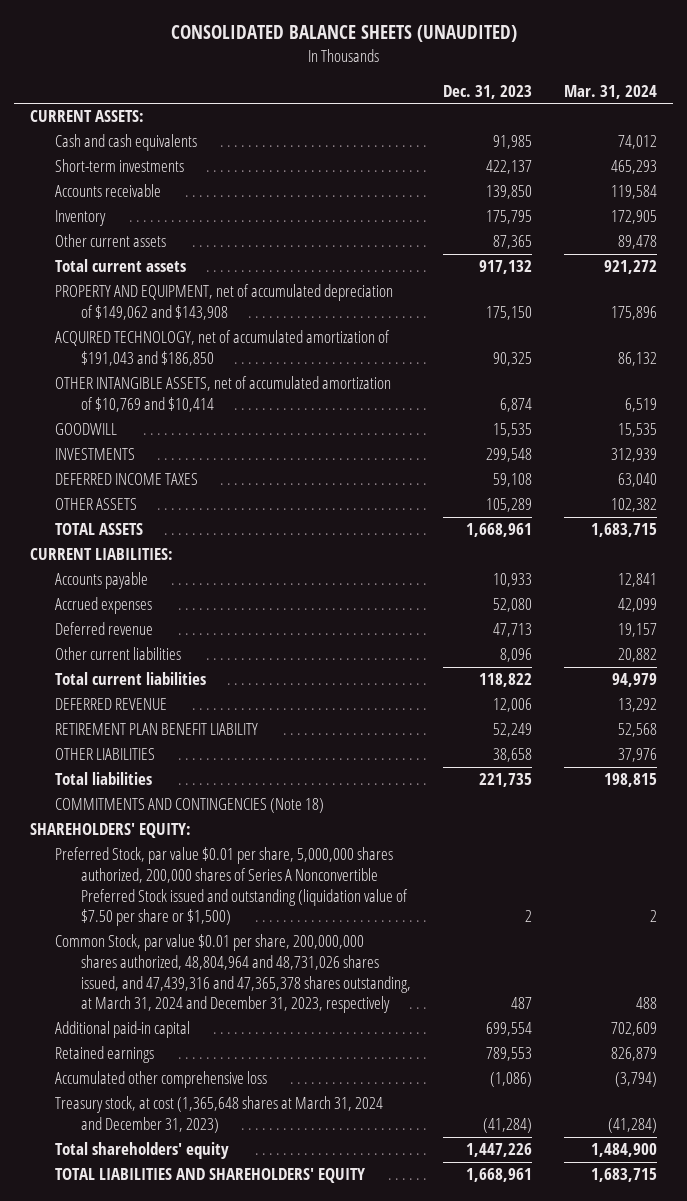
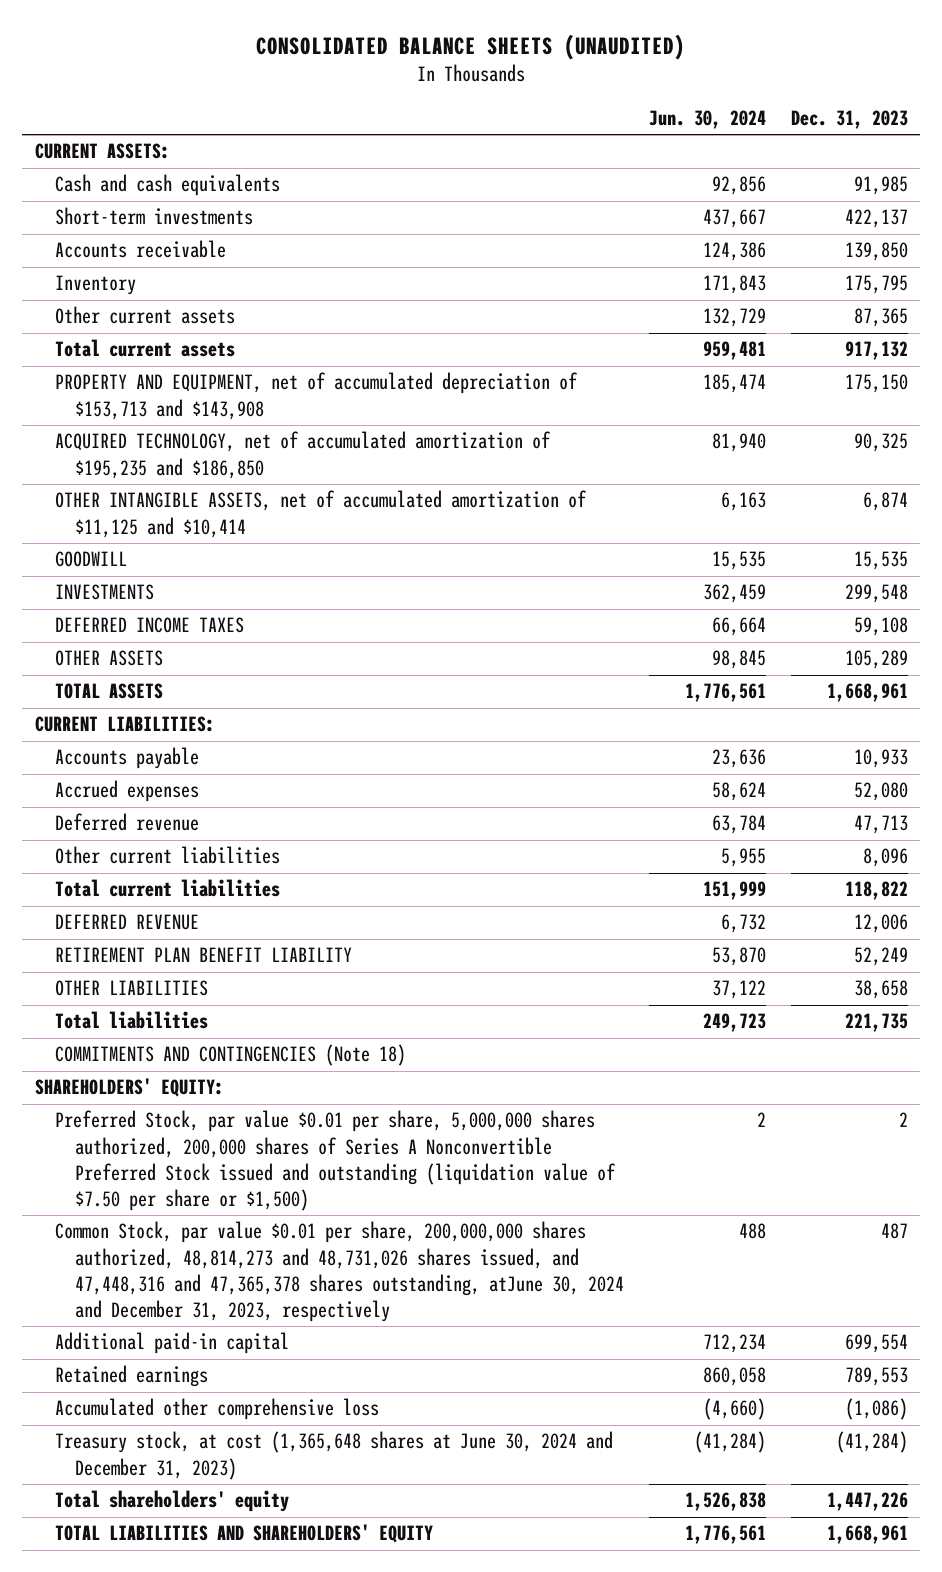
[564,84,658,99] Mar. 31, 2024 -> none
none -> [648,110,766,130] Jun. 30, 2024
[55,284,394,321] PROPERTY AND EQUIPMENT, net of accumulated depreciation of $149,062 and $143,908 -> [55,372,579,420] PROPERTY AND EQUIPMENT, net of accumulated depreciation of $153,713 and $143,908
[55,330,391,367] ACQUIRED TECHNOLOGY, net of accumulated amortization of $191,043 and $186,850 -> [55,431,552,479] ACQUIRED TECHNOLOGY, net of accumulated amortization of $195,235 and $186,850
[55,376,392,413] OTHER INTANGIBLE ASSETS, net of accumulated amortization of $10,769 and $10,414 -> [55,490,588,538] OTHER INTANGIBLE ASSETS, net of accumulated amortization of $11,125 and $10,414
[55,934,411,1014] Common Stock, par value $0.01 per share, 200,000,000 shares authorized, 48,804,964 and 48,731,026 shares issued, and 47,439,316 and 47,365,378 shares outstanding, at March 31, 2024 and December 31, 2023, respectively -> [55,1221,625,1323] Common Stock, par value $0.01 per share, 200,000,000 shares authorized, 48,814,273 and 48,731,026 shares issued, and 47,448,316 and 47,365,378 shares outstanding, atJune 30, 2024 and December 31, 2023, respectively
[55,1096,384,1134] Treasury stock, at cost (1,365,648 shares at March 31, 2024 and December 31, 2023) -> [55,1431,614,1480] Treasury stock, at cost (1,365,648 shares at June 30, 2024 and December 31, 2023)

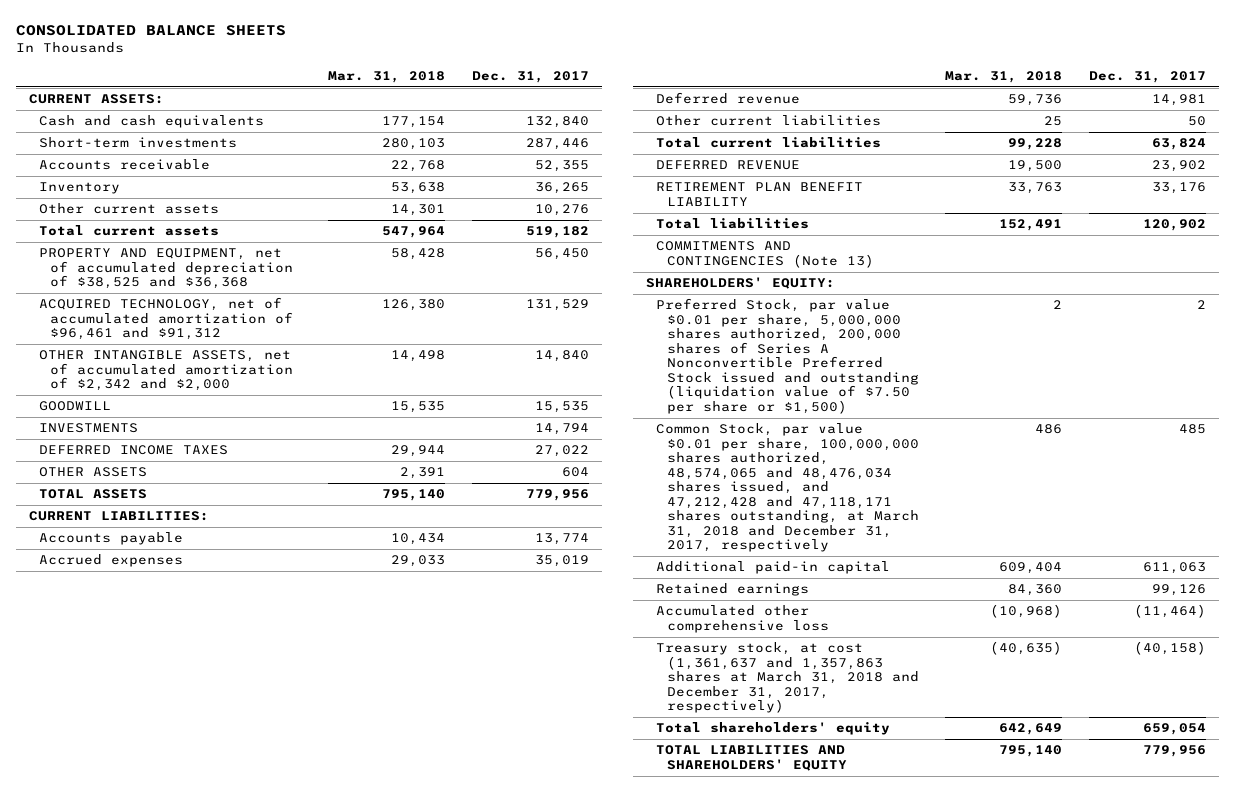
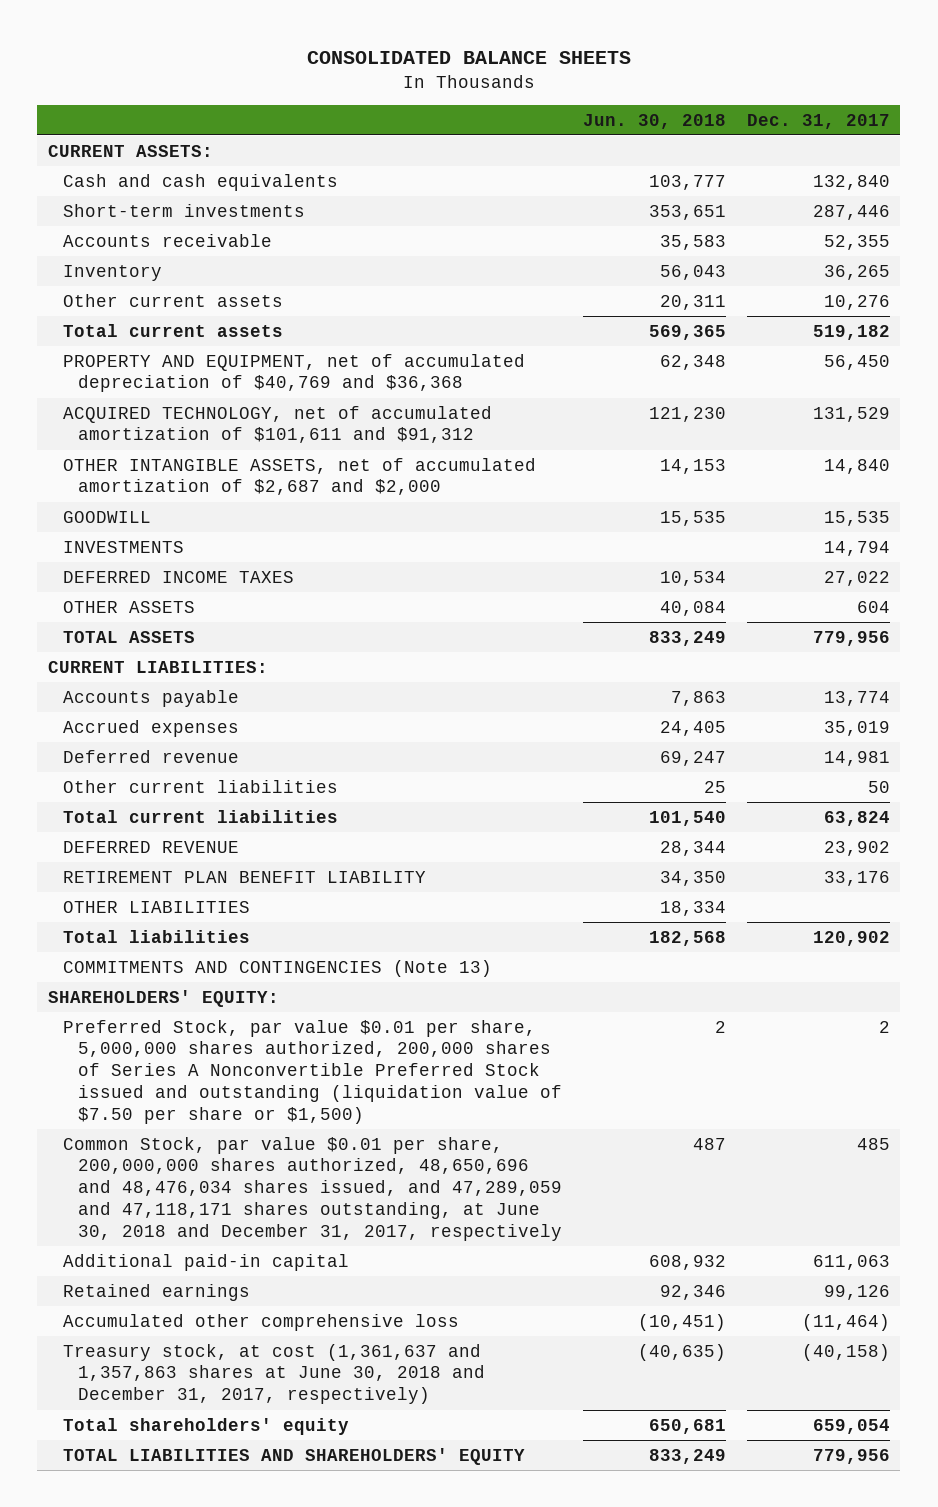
[328,70,446,83] Mar. 31, 2018 -> none
none -> [583,113,727,129] Jun. 30, 2018
[39,248,293,290] PROPERTY AND EQUIPMENT, net of accumulated depreciation of $38,525 and $36,368 -> [63,353,526,393] PROPERTY AND EQUIPMENT, net of accumulated depreciation of $40,769 and $36,368
[39,297,293,341] ACQUIRED TECHNOLOGY, net of accumulated amortization of $96,461 and $91,312 -> [63,405,493,444] ACQUIRED TECHNOLOGY, net of accumulated amortization of $101,611 and $91,312
[39,350,293,392] OTHER INTANGIBLE ASSETS, net of accumulated amortization of $2,342 and $2,000 -> [63,457,537,496] OTHER INTANGIBLE ASSETS, net of accumulated amortization of $2,687 and $2,000
none -> [63,900,251,913] OTHER LIABILITIES
[656,423,919,553] Common Stock, par value $0.01 per share, 100,000,000 shares authorized, 48,574,065 and 48,476,034 shares issued, and 47,212,428 and 47,118,171 shares outstanding, at March 31, 2018 and December 31, 2017, respectively -> [63,1136,563,1242] Common Stock, par value $0.01 per share, 200,000,000 shares authorized, 48,650,696 and 48,476,034 shares issued, and 47,289,059 and 47,118,171 shares outstanding, at June 30, 2018 and December 31, 2017, respectively
[656,642,919,714] Treasury stock, at cost (1,361,637 and 1,357,863 shares at March 31, 2018 and December 31, 2017, respectively) -> [63,1343,486,1405] Treasury stock, at cost (1,361,637 and 1,357,863 shares at June 30, 2018 and December 31, 2017, respectively)

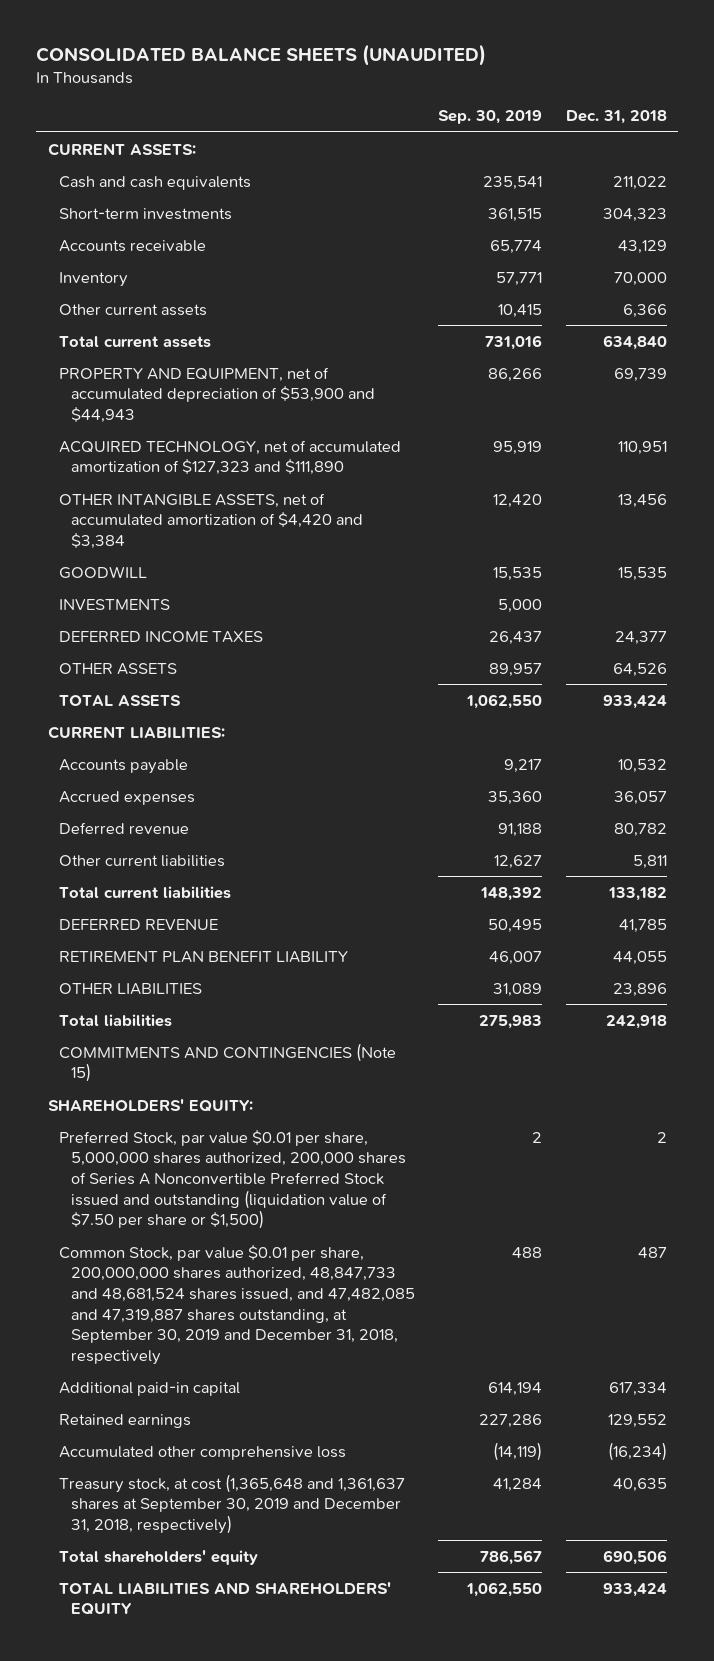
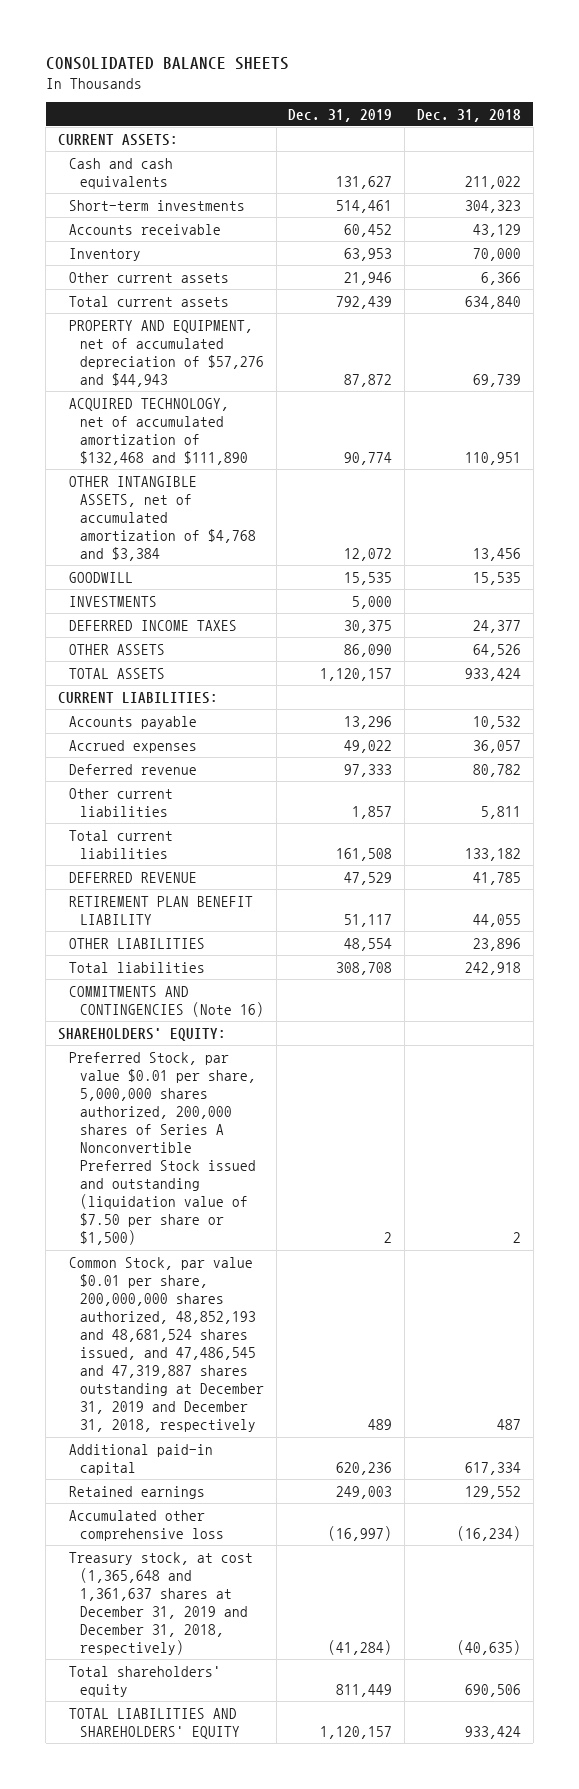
[36,44,487,67] CONSOLIDATED BALANCE SHEETS (UNAUDITED) -> [45,56,289,70] CONSOLIDATED BALANCE SHEETS
[438,110,543,125] Sep. 30, 2019 -> none
none -> [288,108,393,122] Dec. 31, 2019
[59,366,376,423] PROPERTY AND EQUIPMENT, net of accumulated depreciation of $53,900 and $44,943 -> [68,319,264,387] PROPERTY AND EQUIPMENT, net of accumulated depreciation of $57,276 and $44,943
[59,439,402,476] ACQUIRED TECHNOLOGY, net of accumulated amortization of $127,323 and $111,890 -> [68,397,248,465] ACQUIRED TECHNOLOGY, net of accumulated amortization of $132,468 and $111,890
[59,492,364,549] OTHER INTANGIBLE ASSETS, net of accumulated amortization of $4,420 and $3,384 -> [68,475,256,561] OTHER INTANGIBLE ASSETS, net of accumulated amortization of $4,768 and $3,384
[59,1042,397,1083] COMMITMENTS AND CONTINGENCIES (Note 15) -> [68,985,264,1017] COMMITMENTS AND CONTINGENCIES (Note 16)
[59,1244,416,1365] Common Stock, par value $0.01 per share, 200,000,000 shares authorized, 48,847,733 and 48,681,524 shares issued, and 47,482,085 and 47,319,887 shares outstanding, at September 30, 2019 and December 31, 2018, respectively -> [68,1256,264,1433] Common Stock, par value $0.01 per share, 200,000,000 shares authorized, 48,852,193 and 48,681,524 shares issued, and 47,486,545 and 47,319,887 shares outstanding at December 31, 2019 and December 31, 2018, respectively
[59,1473,406,1534] Treasury stock, at cost (1,365,648 and 1,361,637 shares at September 30, 2019 and December 31, 2018, respectively) -> [68,1551,253,1656] Treasury stock, at cost (1,365,648 and 1,361,637 shares at December 31, 2019 and December 31, 2018, respectively)
[612,1477,667,1492] 40,635 -> [456,1640,521,1656] (40,635)

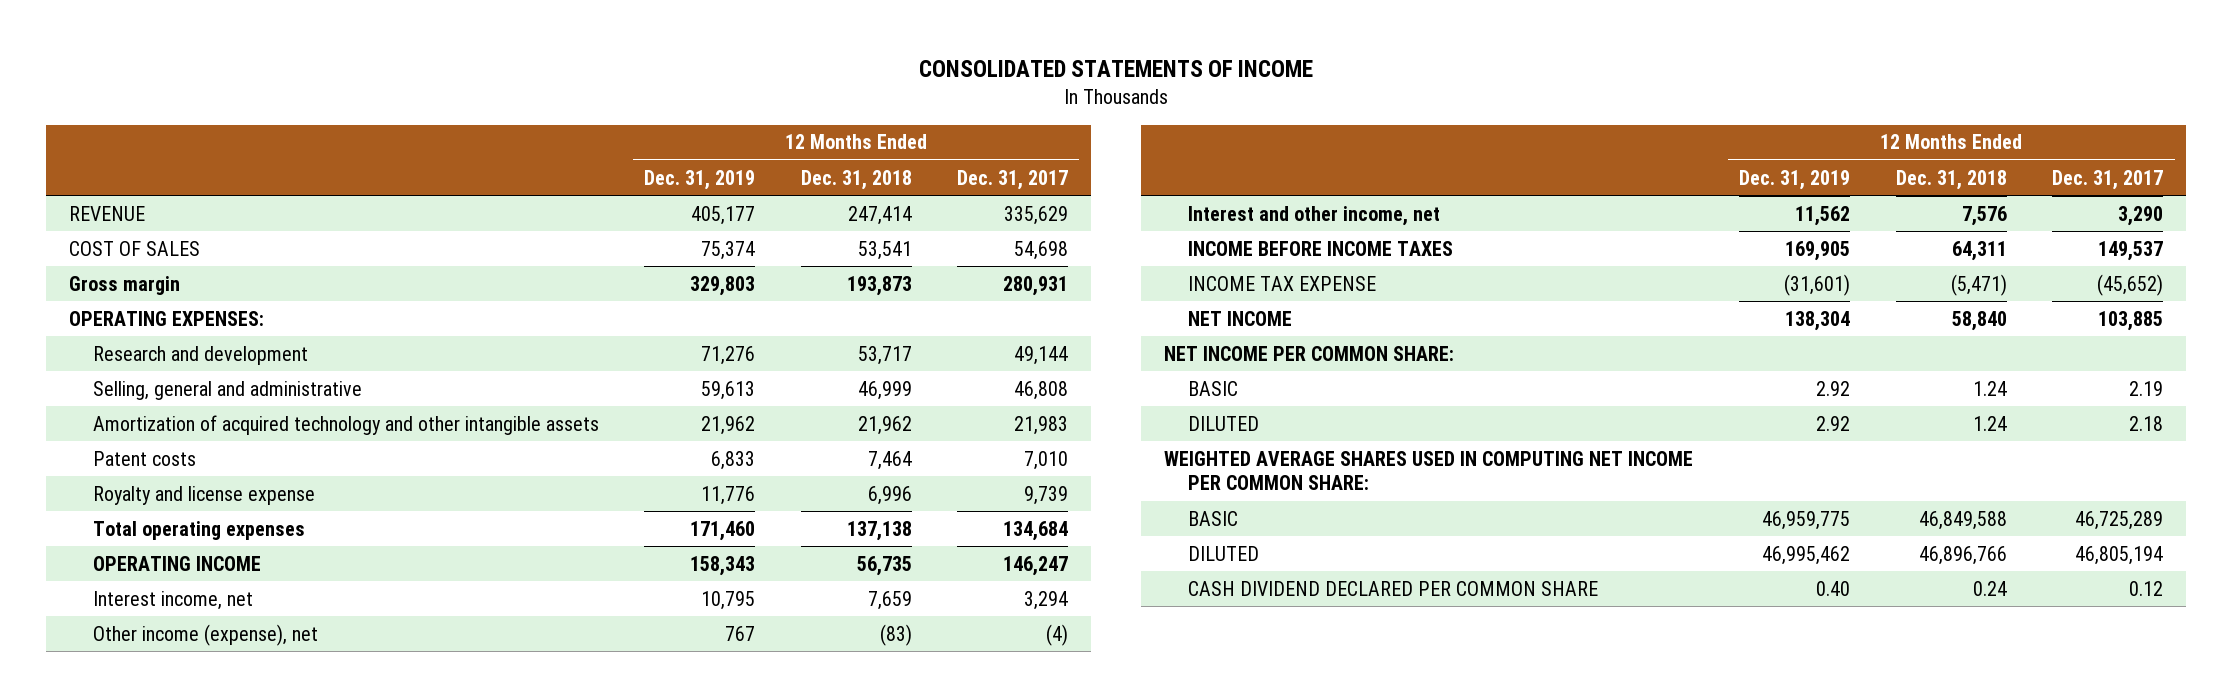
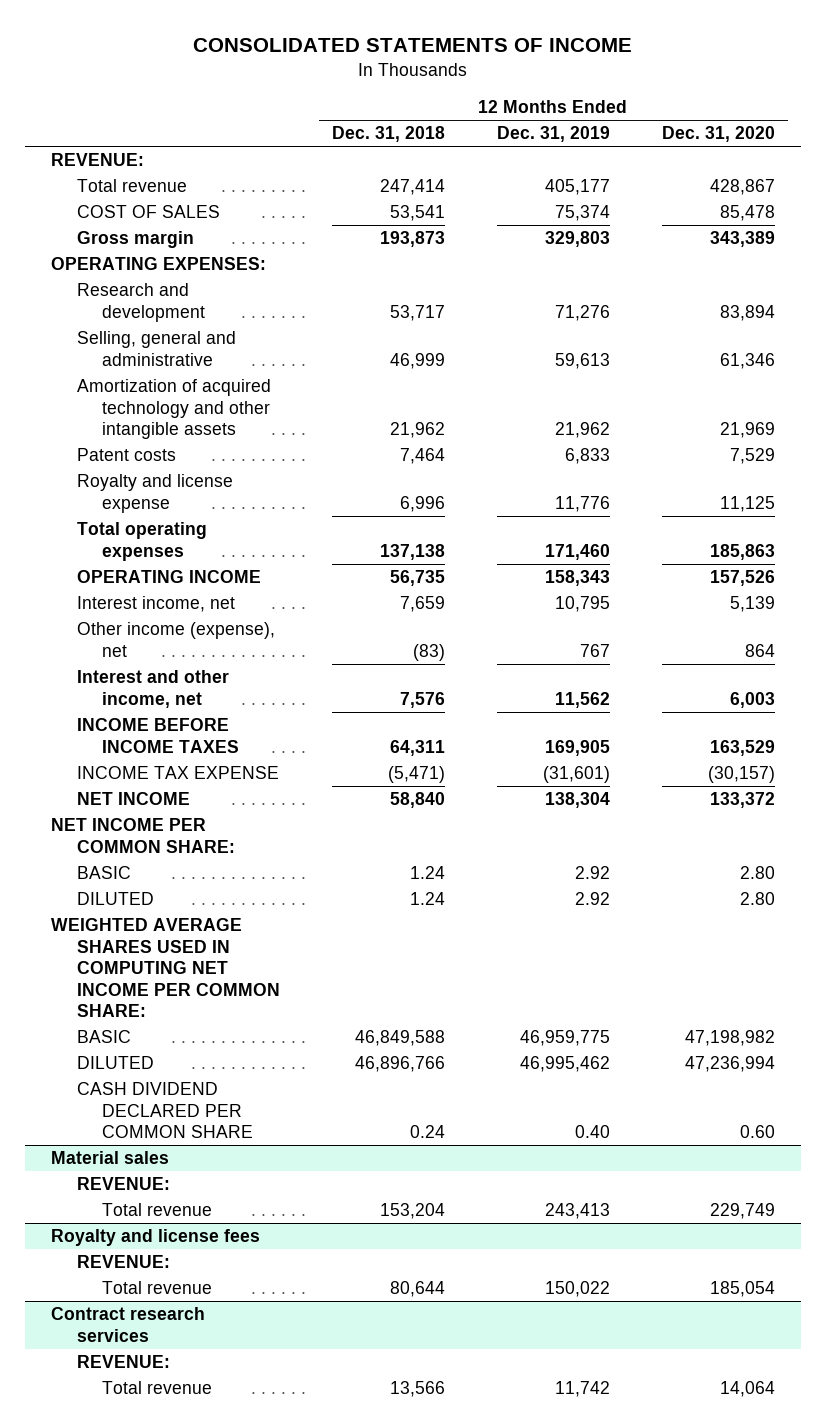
[957,169,1069,190] Dec. 31, 2017 -> none
none -> [661,126,775,143] Dec. 31, 2020
none -> [50,153,144,167] REVENUE:
[68,205,145,221] REVENUE -> [76,179,187,193] Total revenue
none -> [50,1151,169,1165] Material sales
none -> [76,1177,170,1191] REVENUE:
none -> [102,1203,213,1217] Total revenue
none -> [50,1229,260,1247] Royalty and license fees
none -> [76,1255,170,1269] REVENUE:
none -> [102,1281,213,1295] Total revenue
none -> [50,1307,205,1342] Contract research services
none -> [76,1355,170,1369] REVENUE:
none -> [102,1381,213,1395] Total revenue

